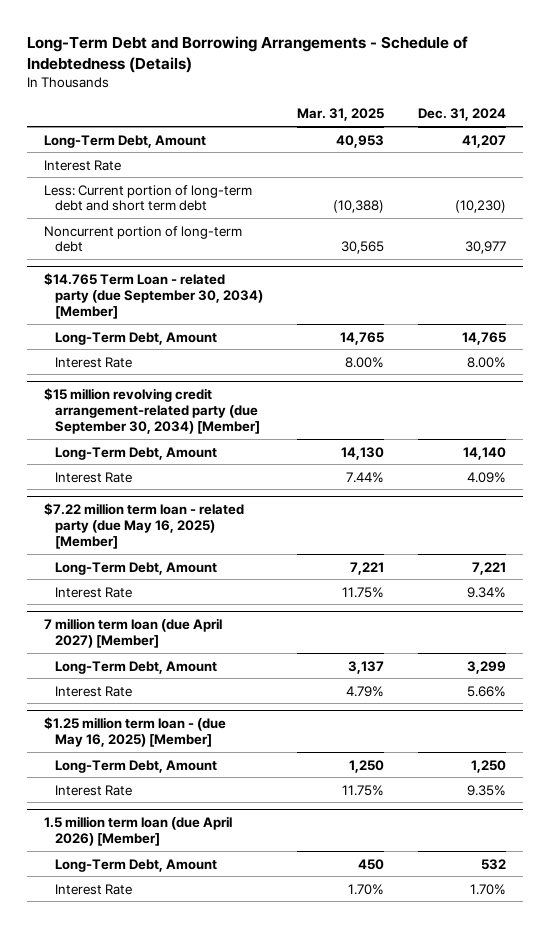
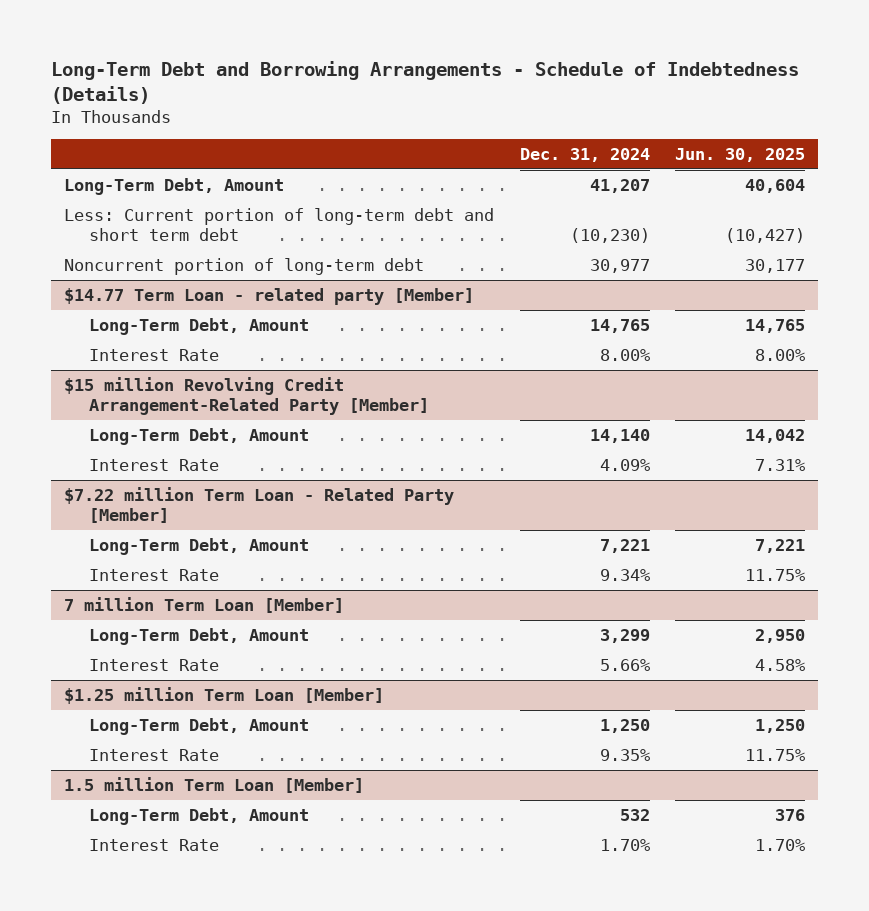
[296,108,384,122] Mar. 31, 2025 -> none
none -> [675,147,806,162] Jun. 30, 2025
[43,159,121,171] Interest Rate -> none
[43,273,263,319] $14.765 Term Loan - related party (due September 30, 2034) [Member] -> [63,287,474,305] $14.77 Term Loan - related party [Member]
[43,388,260,434] $15 million revolving credit arrangement-related party (due September 30, 2034) [Member] -> [63,376,429,415] $15 million Revolving Credit Arrangement-Related Party [Member]
[43,503,244,549] $7.22 million term loan - related party (due May 16, 2025) [Member] -> [63,486,454,523] $7.22 million Term Loan - Related Party [Member]
[43,618,222,648] 7 million term loan (due April 2027) [Member] -> [63,596,344,613] 7 million Term Loan [Member]
[43,717,226,747] $1.25 million term loan - (due May 16, 2025) [Member] -> [63,686,384,704] $1.25 million Term Loan [Member]
[43,816,232,846] 1.5 million term loan (due April 2026) [Member] -> [63,776,364,793] 1.5 million Term Loan [Member]

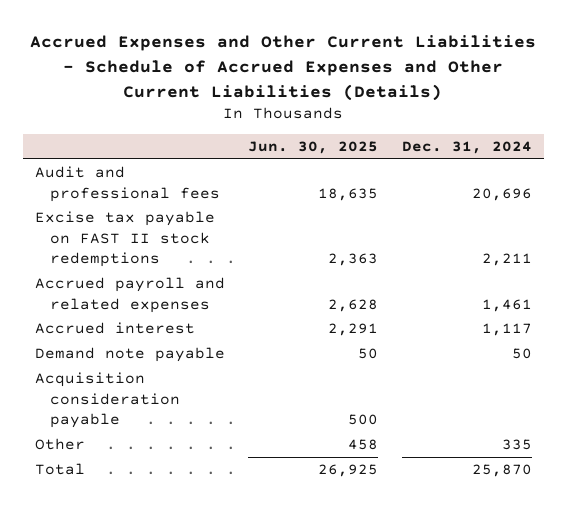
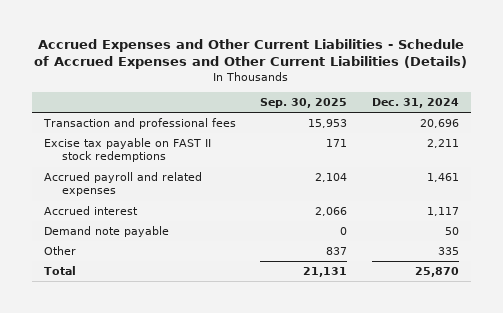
[248,141,379,155] Jun. 30, 2025 -> none
none -> [260,98,348,109] Sep. 30, 2025
[34,166,220,202] Audit and professional fees -> [43,118,237,130] Transaction and professional fees
[34,372,180,429] Acquisition consideration payable -> none

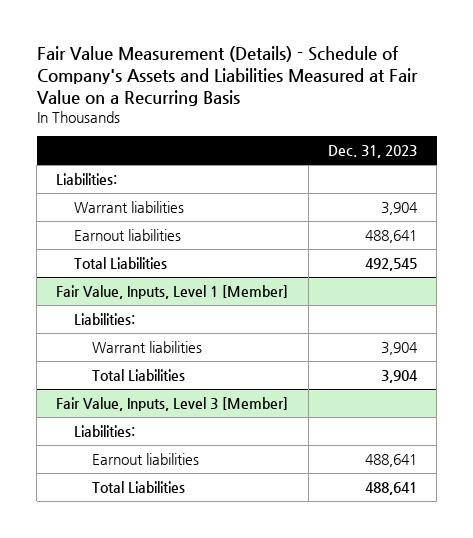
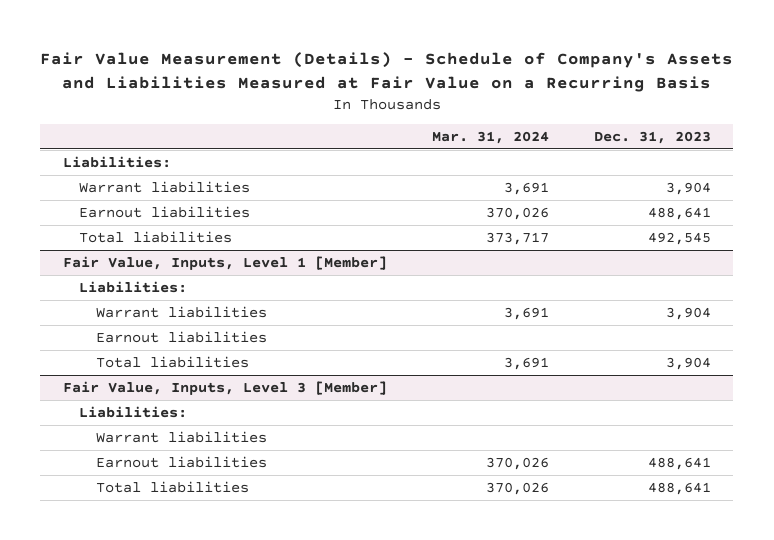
none -> [431,131,549,145] Mar. 31, 2024
[74,257,168,270] Total Liabilities -> [79,230,233,243] Total liabilities
none -> [96,330,268,343] Earnout liabilities
[91,369,185,382] Total Liabilities -> [96,355,250,368] Total liabilities
none -> [96,430,268,443] Warrant liabilities
[91,481,185,494] Total Liabilities -> [96,480,250,493] Total liabilities

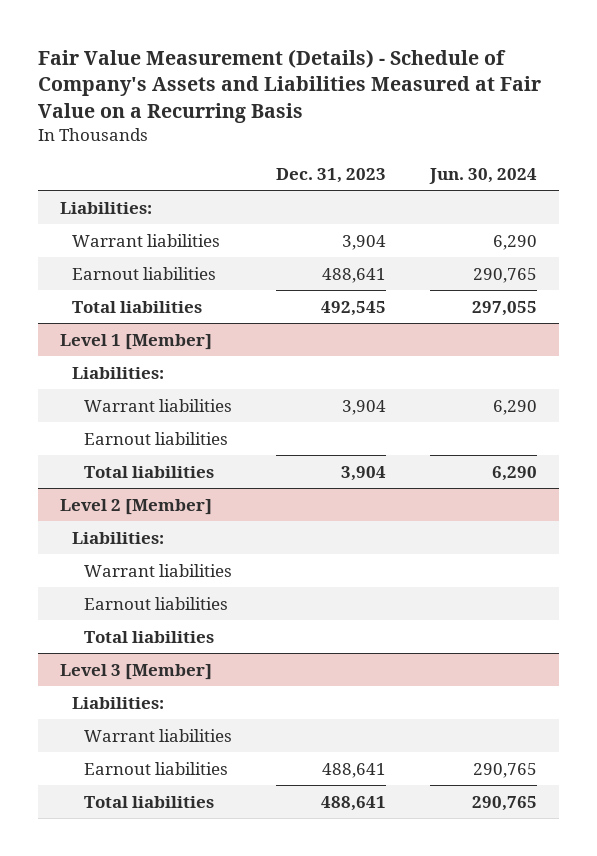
[431,131,549,145] Mar. 31, 2024 -> none
none -> [429,168,538,185] Jun. 30, 2024
[62,255,387,270] Fair Value, Inputs, Level 1 [Member] -> [60,333,213,350] Level 1 [Member]
[62,380,387,395] Fair Value, Inputs, Level 3 [Member] -> none
none -> [60,498,213,515] Level 2 [Member]
none -> [84,596,229,610] Earnout liabilities
none -> [84,630,215,643] Total liabilities
none -> [60,663,213,680] Level 3 [Member]
none -> [72,696,165,709] Liabilities:
none -> [84,728,233,742] Warrant liabilities

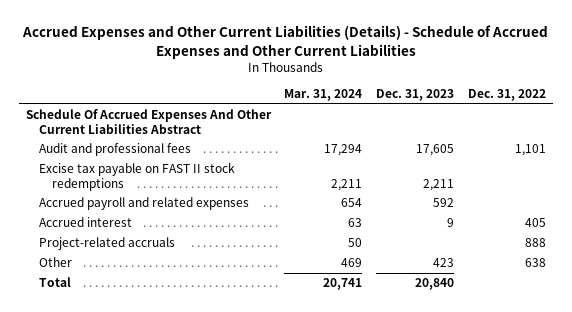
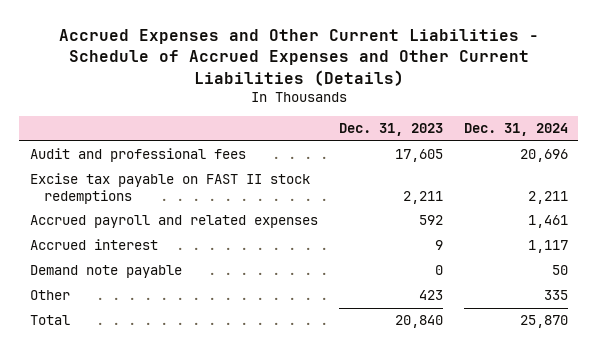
[21,25,548,59] Accrued Expenses and Other Current Liabilities (Details) - Schedule of Accrued Expenses and Other Current Liabilities -> [58,28,539,86] Accrued Expenses and Other Current Liabilities - Schedule of Accrued Expenses and Other Current Liabilities (Details)
[284,89,363,102] Mar. 31, 2024 -> none
[467,89,546,102] Dec. 31, 2022 -> none
none -> [463,123,568,137] Dec. 31, 2024
[25,109,272,134] Schedule Of Accrued Expenses And Other Current Liabilities Abstract -> none
[38,237,175,251] Project-related accruals -> none
none -> [29,265,182,279] Demand note payable

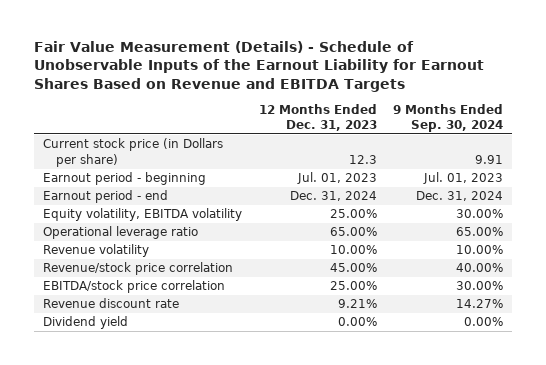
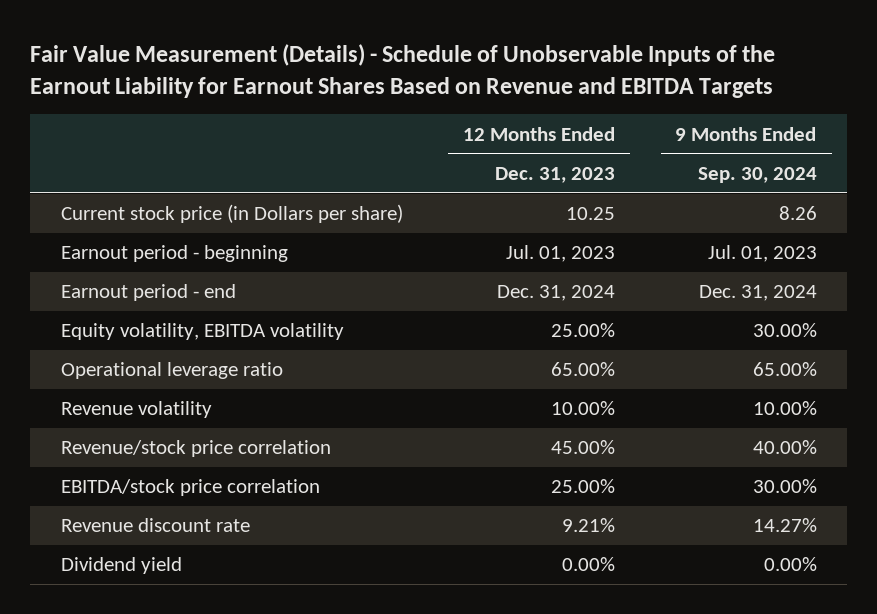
[348,154,377,164] 12.3 -> [566,207,616,221] 10.25
[475,154,504,164] 9.91 -> [778,206,817,221] 8.26

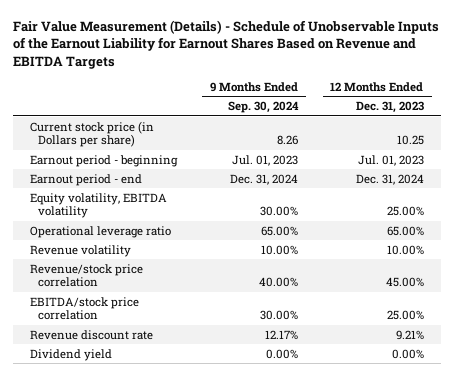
[752,518,817,533] 14.27% -> [264,329,298,340] 12.17%

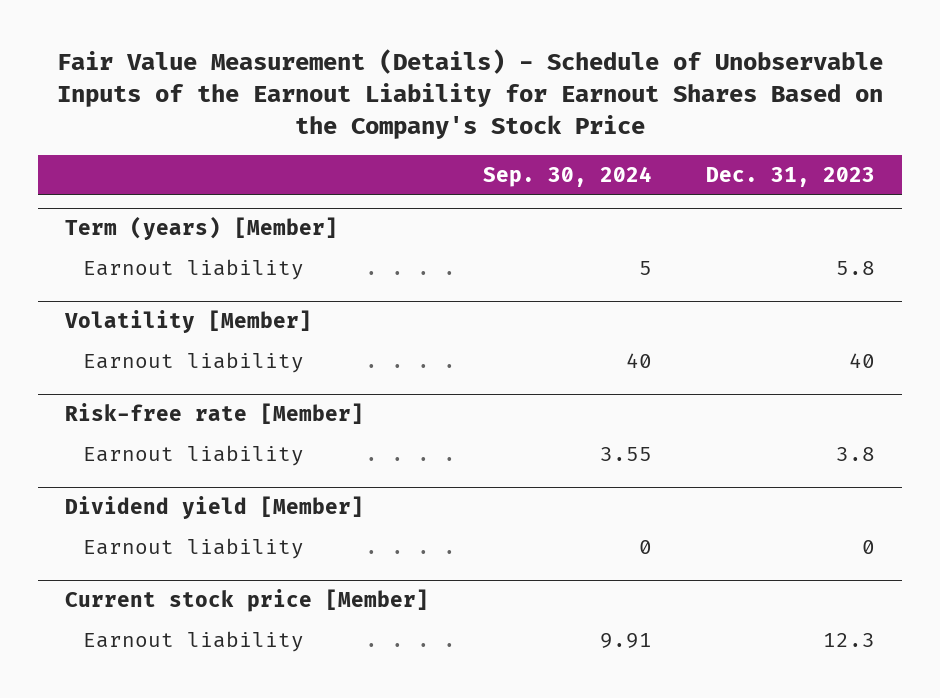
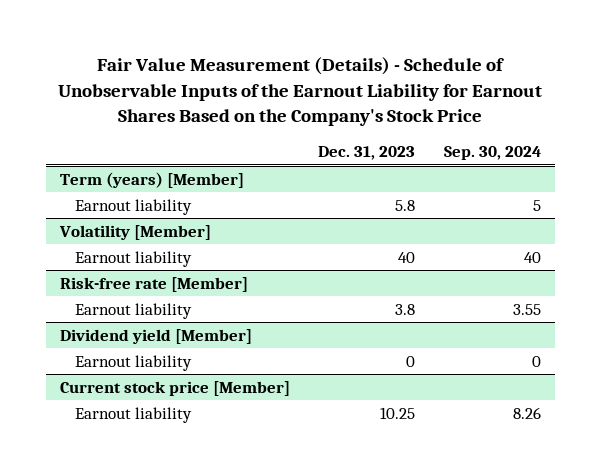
[600,633,653,649] 9.91 -> [512,406,541,419] 8.26
[823,633,876,648] 12.3 -> [380,406,416,419] 10.25

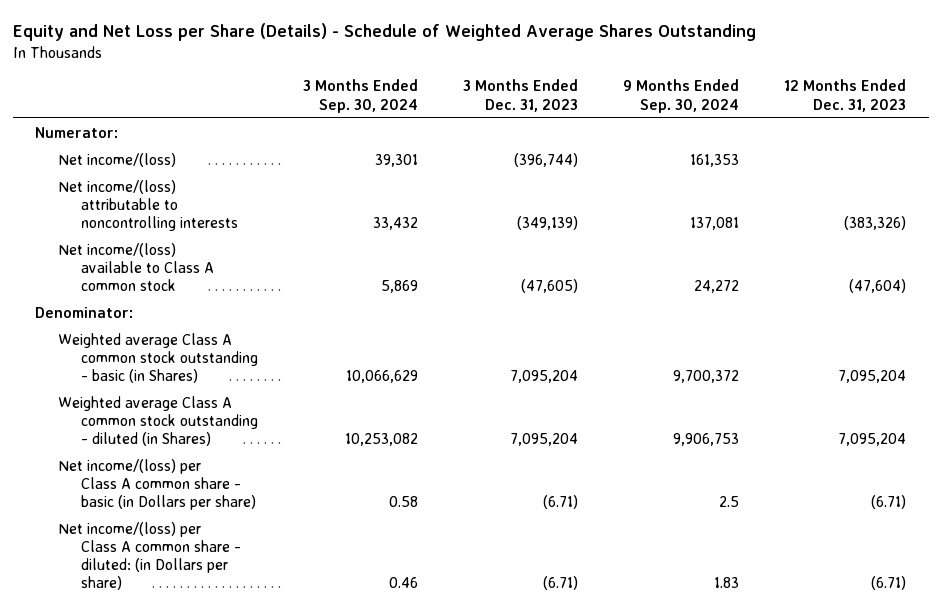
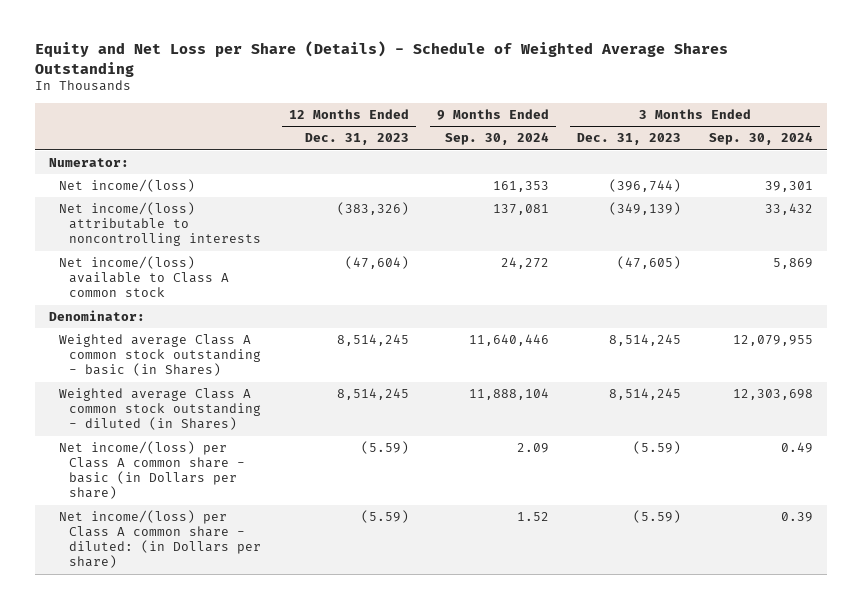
[346,369,419,383] 10,066,629 -> [733,335,814,347] 12,079,955
[510,369,579,383] 7,095,204 -> [609,334,682,347] 8,514,245
[673,369,740,383] 9,700,372 -> [469,334,550,347] 11,640,446
[838,369,907,383] 7,095,204 -> [337,334,410,347] 8,514,245
[345,432,419,446] 10,253,082 -> [733,389,814,401] 12,303,698
[510,432,579,446] 7,095,204 -> [609,388,682,401] 8,514,245
[673,432,740,446] 9,906,753 -> [469,388,550,401] 11,888,104
[838,432,907,446] 7,095,204 -> [337,388,410,401] 8,514,245
[389,495,419,507] 0.58 -> [781,442,814,454] 0.49
[543,494,579,509] (6.71) -> [633,441,682,455] (5.59)
[719,495,740,507] 2.5 -> [517,443,550,454] 2.09
[871,494,907,509] (6.71) -> [361,441,410,455] (5.59)
[389,576,419,588] 0.46 -> [781,512,814,523] 0.39
[543,575,579,590] (6.71) -> [633,510,682,524] (5.59)
[714,576,740,588] 1.83 -> [517,512,550,522] 1.52
[871,575,907,590] (6.71) -> [361,510,410,524] (5.59)

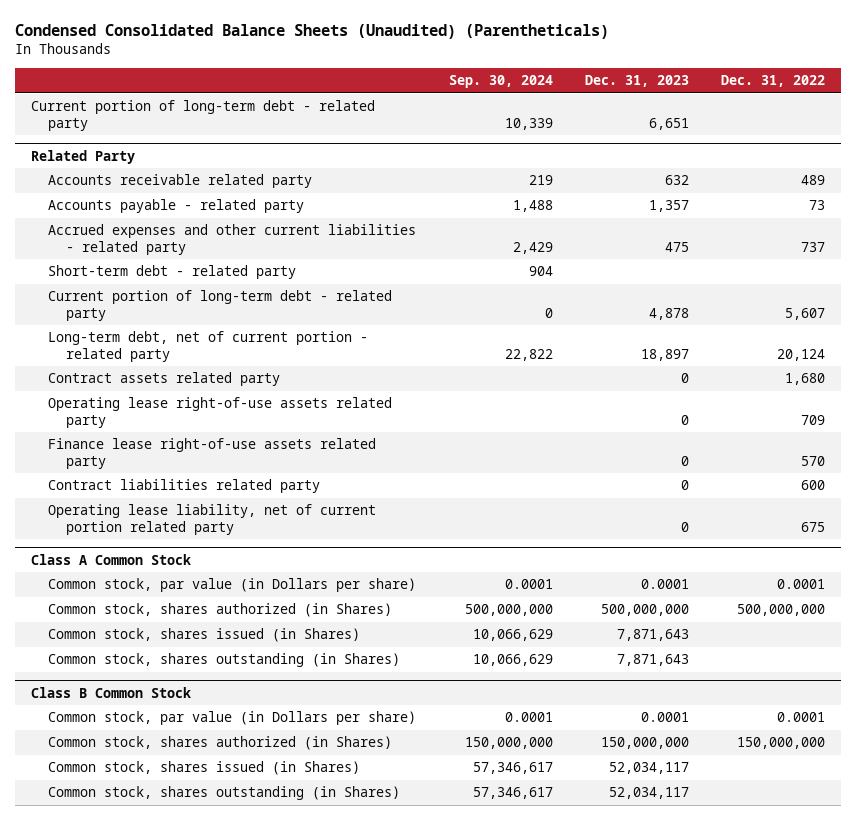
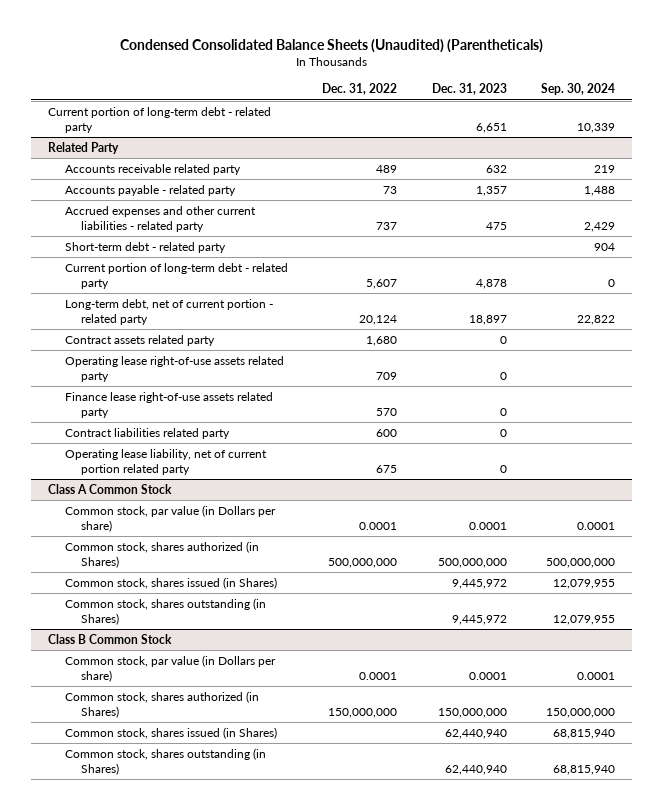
[472,629,553,642] 10,066,629 -> [553,579,616,590] 12,079,955
[616,629,689,642] 7,871,643 -> [451,579,507,590] 9,445,972
[472,654,553,667] 10,066,629 -> [553,614,616,625] 12,079,955
[616,654,689,667] 7,871,643 -> [451,614,507,625] 9,445,972
[472,762,553,775] 57,346,617 -> [553,729,616,740] 68,815,940
[608,762,689,775] 52,034,117 -> [444,729,507,740] 62,440,940
[472,787,553,800] 57,346,617 -> [553,764,616,775] 68,815,940
[608,787,689,800] 52,034,117 -> [444,764,507,775] 62,440,940

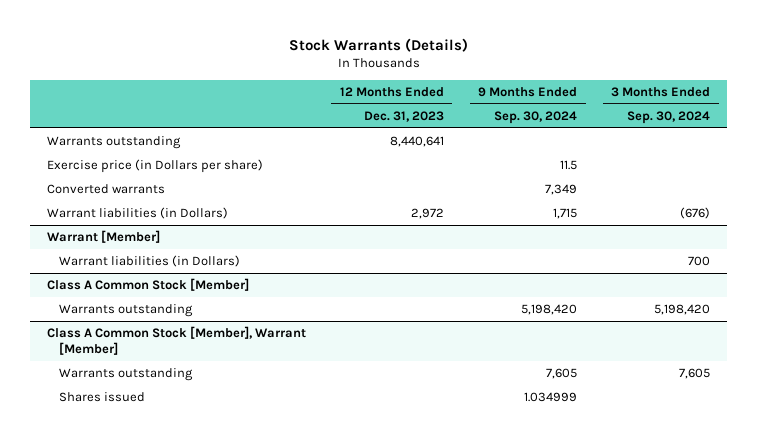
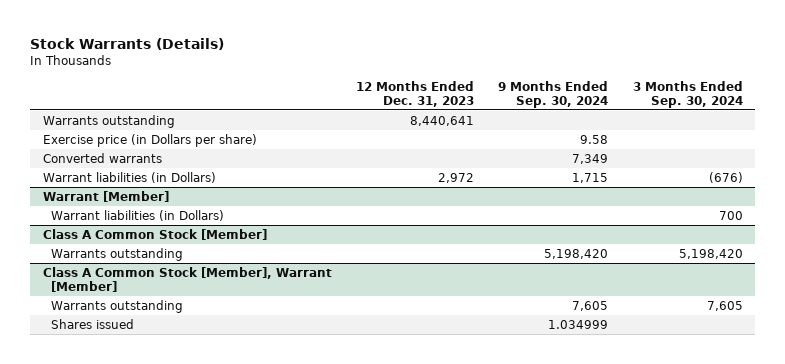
[560,160,578,171] 11.5 -> [580,134,609,144] 9.58

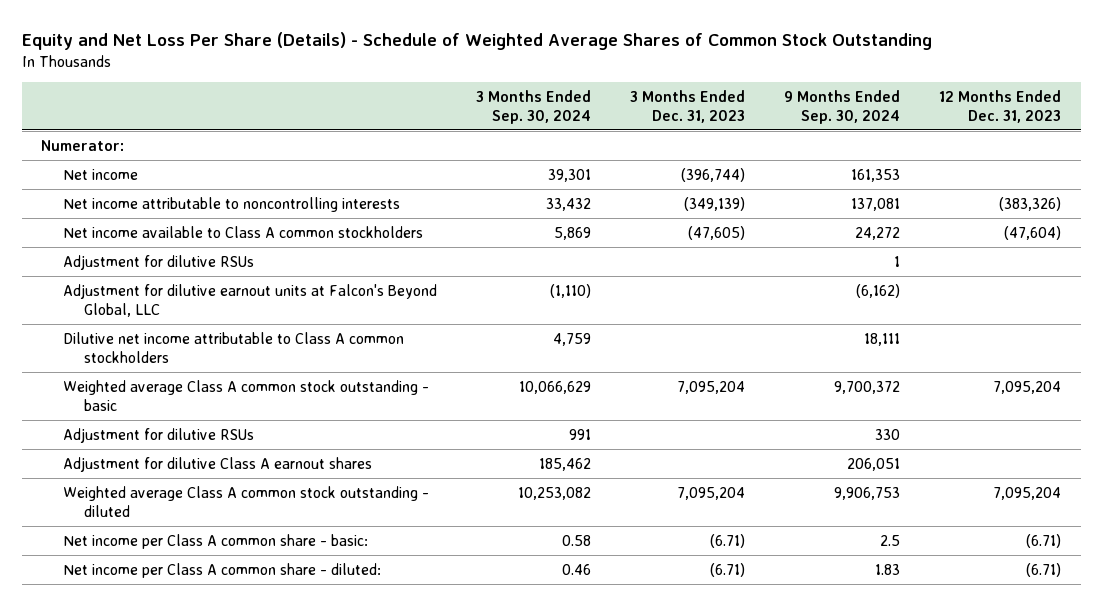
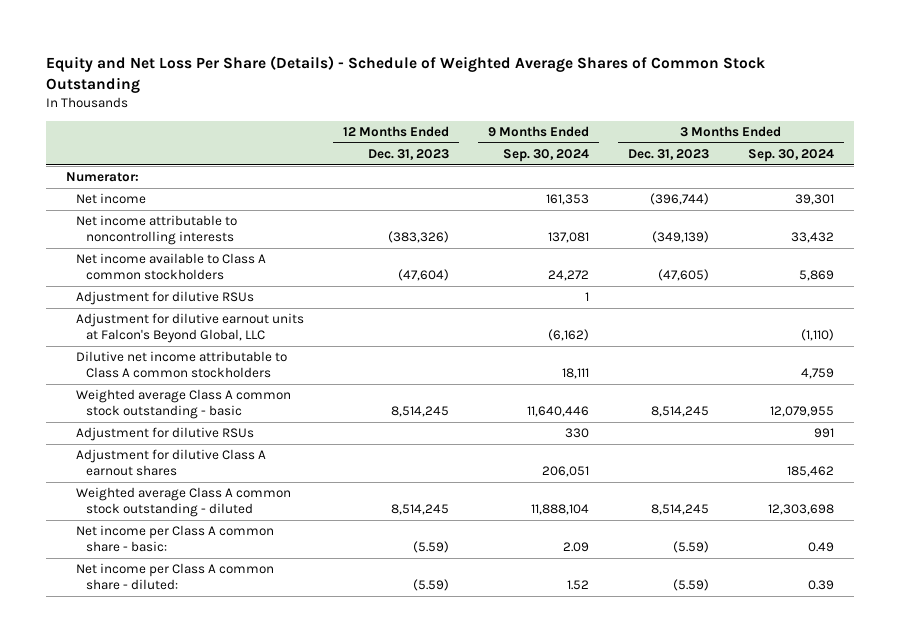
[518,380,591,394] 10,066,629 -> [770,405,835,417] 12,079,955
[676,380,745,394] 7,095,204 -> [651,405,710,417] 8,514,245
[834,380,901,394] 9,700,372 -> [527,405,590,417] 11,640,446
[993,380,1062,394] 7,095,204 -> [391,405,450,417] 8,514,245
[517,486,591,500] 10,253,082 -> [768,503,835,515] 12,303,698
[676,486,745,500] 7,095,204 -> [651,503,710,515] 8,514,245
[834,486,901,500] 9,906,753 -> [531,503,590,515] 11,888,104
[993,486,1062,500] 7,095,204 -> [391,503,450,515] 8,514,245
[561,534,591,546] 0.58 -> [808,541,835,552] 0.49
[709,533,745,548] (6.71) -> [673,540,710,553] (5.59)
[880,534,901,546] 2.5 -> [563,541,590,552] 2.09
[1026,533,1062,548] (6.71) -> [413,540,450,553] (5.59)
[561,563,591,575] 0.46 -> [808,579,835,590] 0.39
[709,562,745,577] (6.71) -> [673,578,710,591] (5.59)
[875,563,901,575] 1.83 -> [567,579,590,590] 1.52
[1026,562,1062,577] (6.71) -> [413,578,450,591] (5.59)

